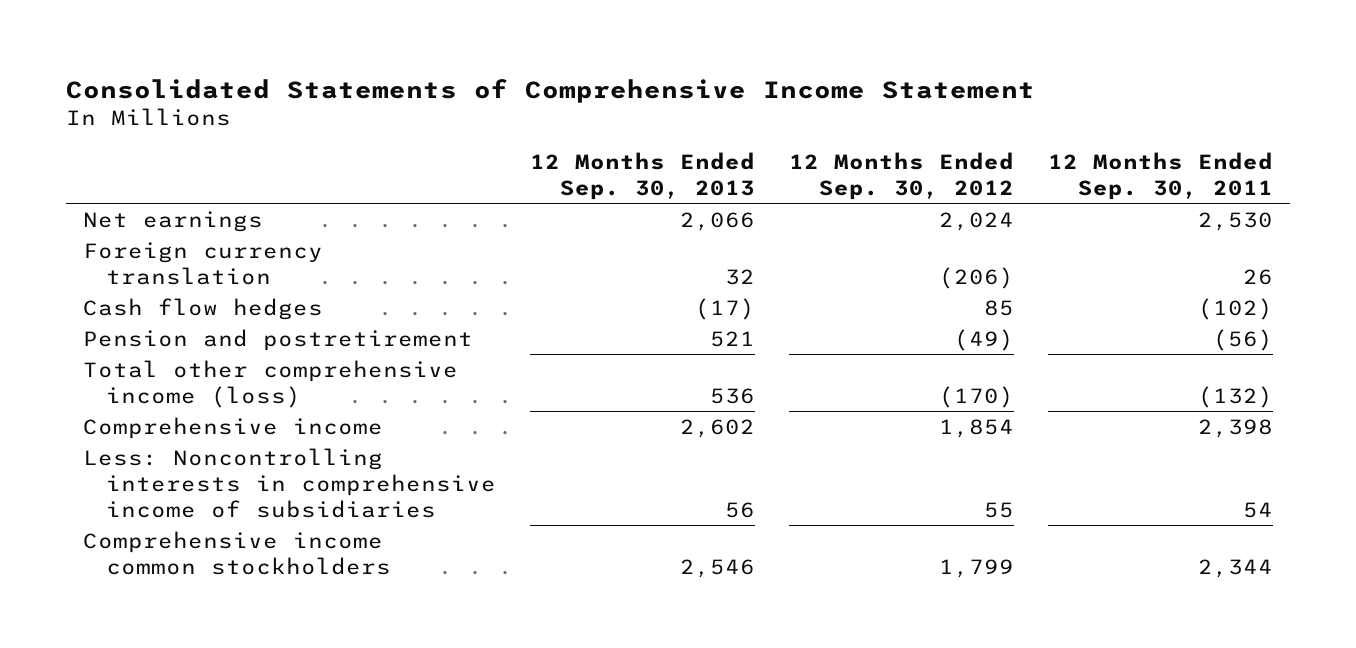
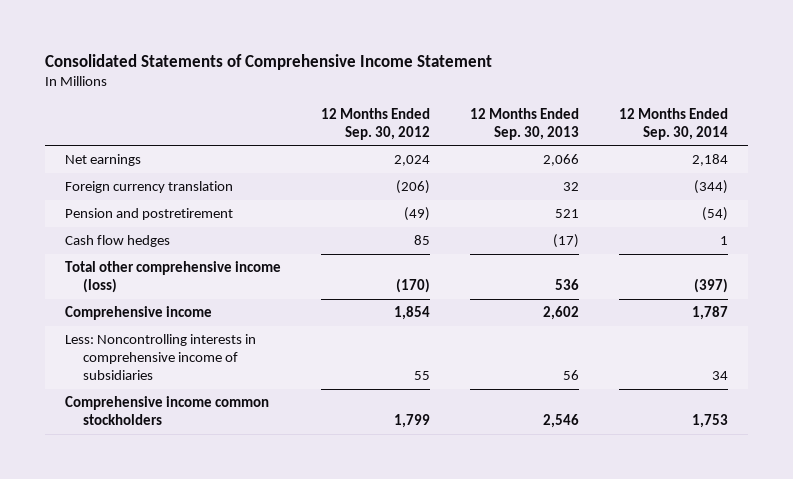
[1047,151,1273,200] 12 Months Ended Sep. 30, 2011 -> none
none -> [618,107,728,140] 12 Months Ended Sep. 30, 2014
[82,297,323,320] Cash flow hedges -> [64,235,170,248] Cash flow hedges

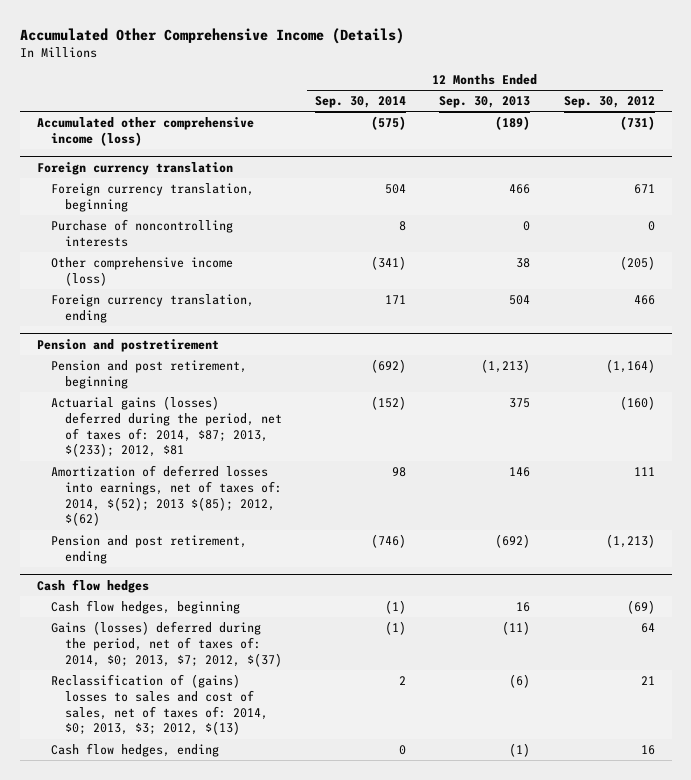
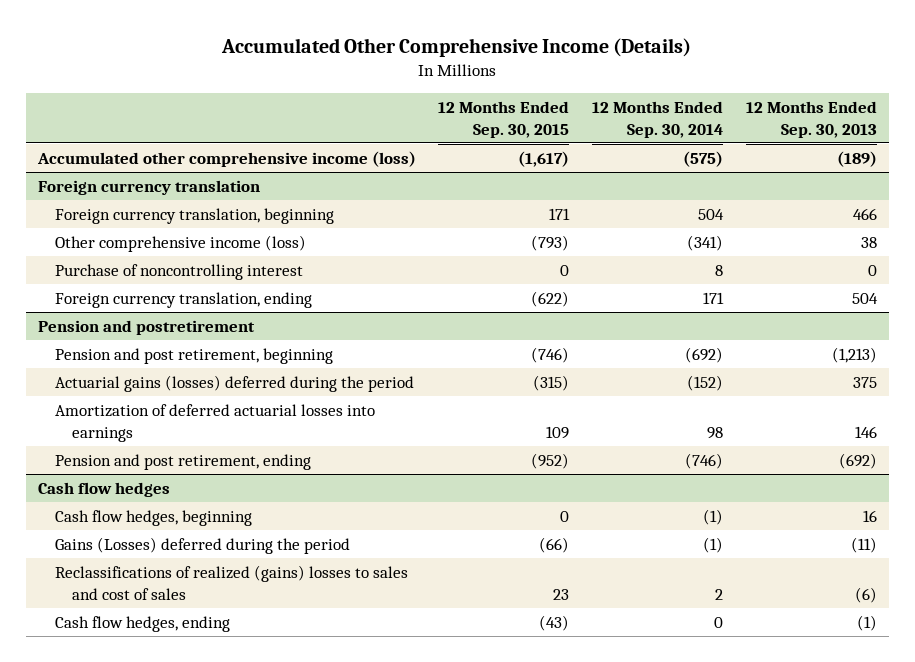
[563,96,655,109] Sep. 30, 2012 -> none
none -> [438,100,570,138] 12 Months Ended Sep. 30, 2015
[50,218,233,247] Purchase of noncontrolling interests -> none
none -> [54,263,303,280] Purchase of noncontrolling interest
[50,395,282,458] Actuarial gains (losses) deferred during the period, net of taxes of: 2014, $87; 2013, $(233); 2012, $81 -> [54,374,414,392] Actuarial gains (losses) deferred during the period
[50,464,282,527] Amortization of deferred losses into earnings, net of taxes of: 2014, $(52); 2013 $(85); 2012, $(62) -> [54,403,375,442] Amortization of deferred actuarial losses into earnings
[50,620,282,667] Gains (losses) deferred during the period, net of taxes of: 2014, $0; 2013, $7; 2012, $(37) -> [54,536,350,554] Gains (Losses) deferred during the period
[50,673,268,736] Reclassification of (gains) losses to sales and cost of sales, net of taxes of: 2014, $0; 2013, $3; 2012, $(13) -> [54,564,408,600] Reclassifications of realized (gains) losses to sales and cost of sales

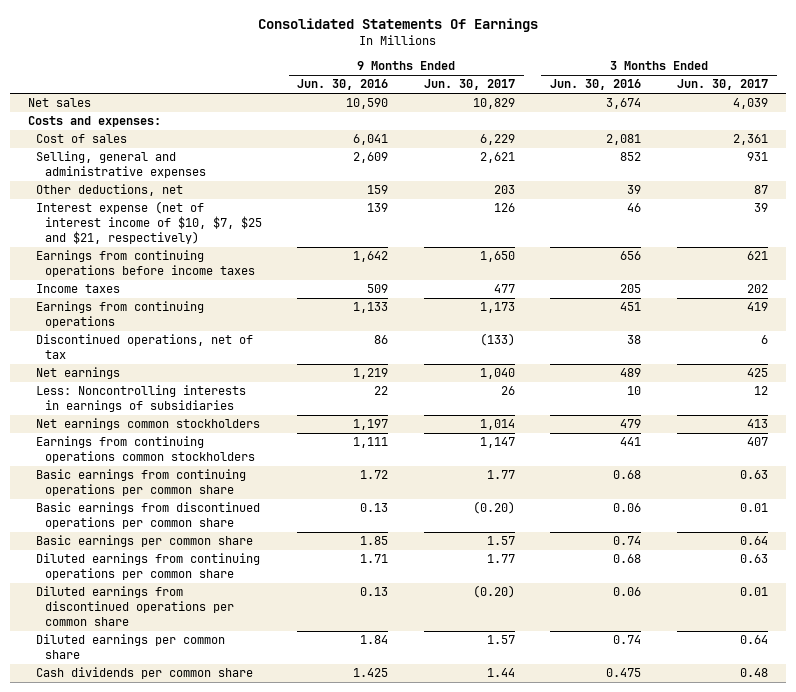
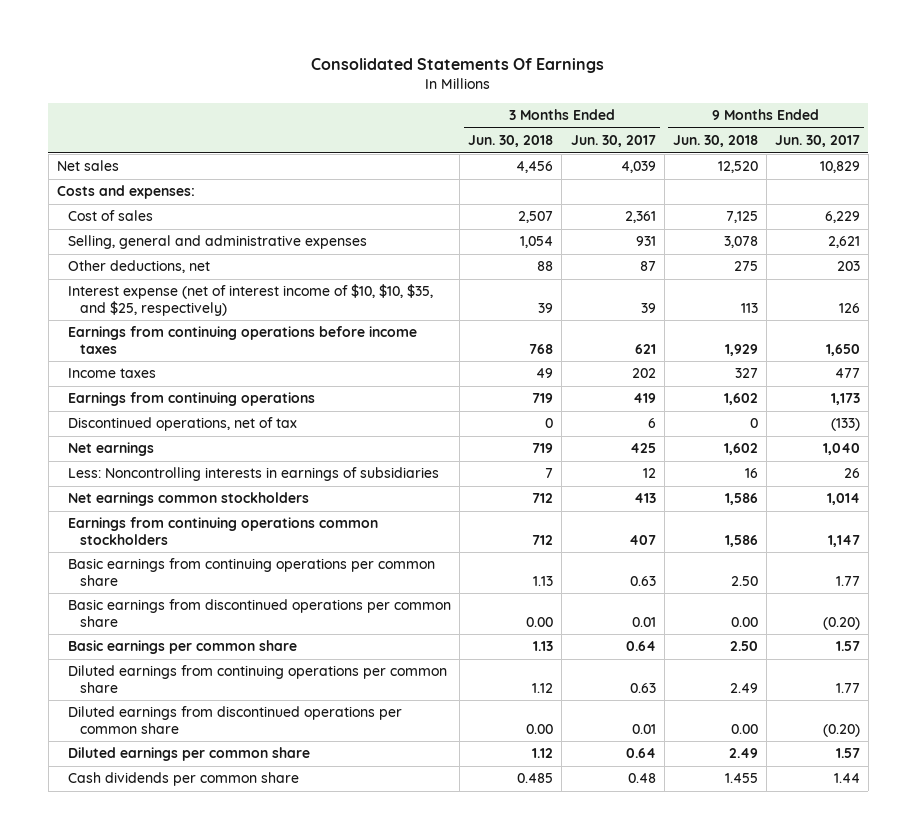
[297,79,389,91] Jun. 30, 2016 -> none
[550,79,642,91] Jun. 30, 2016 -> none
none -> [468,135,554,148] Jun. 30, 2018
none -> [672,135,758,148] Jun. 30, 2018
[36,201,262,244] Interest expense (net of interest income of $10, $7, $25 and $21, respectively) -> [68,284,434,316] Interest expense (net of interest income of $10, $10, $35, and $25, respectively)

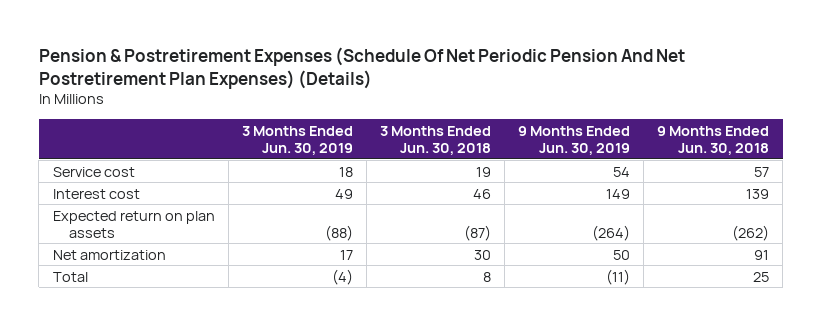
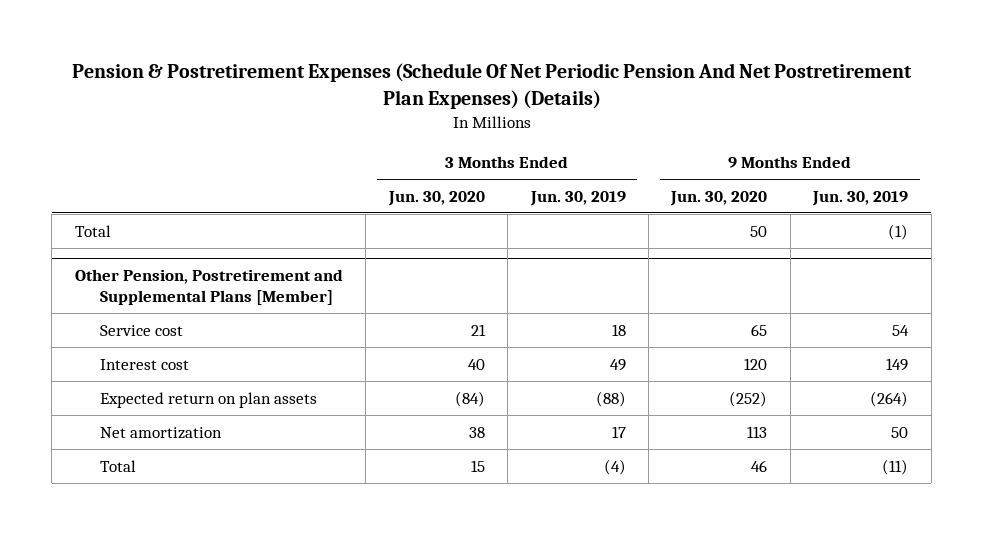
[379,125,491,155] 3 Months Ended Jun. 30, 2018 -> none
[657,125,770,155] 9 Months Ended Jun. 30, 2018 -> none
none -> [387,190,485,206] Jun. 30, 2020
none -> [670,190,768,206] Jun. 30, 2020
none -> [74,224,111,237] Total
none -> [74,269,343,306] Other Pension, Postretirement and Supplemental Plans [Member]

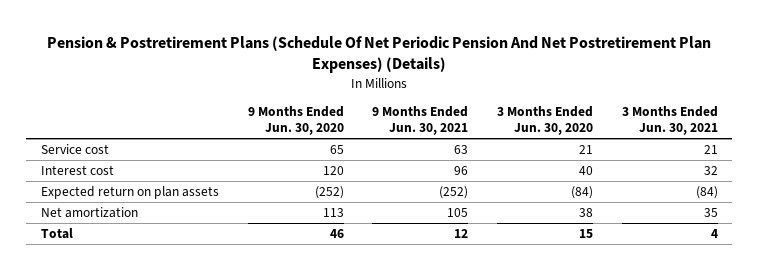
[71,63,912,110] Pension & Postretirement Expenses (Schedule Of Net Periodic Pension And Net Postretirement Plan Expenses) (Details) -> [47,35,712,74] Pension & Postretirement Plans (Schedule Of Net Periodic Pension And Net Postretirement Plan Expenses) (Details)
[529,190,626,206] Jun. 30, 2019 -> none
[812,190,909,206] Jun. 30, 2019 -> none
none -> [372,106,469,136] 9 Months Ended Jun. 30, 2021
none -> [621,106,718,136] 3 Months Ended Jun. 30, 2021
[74,224,111,237] Total -> none
[74,269,343,306] Other Pension, Postretirement and Supplemental Plans [Member] -> none

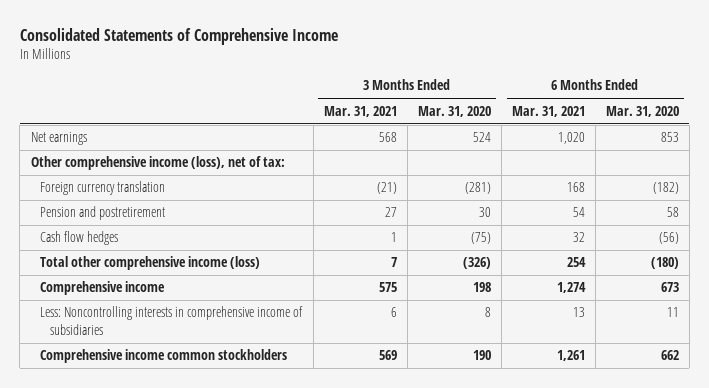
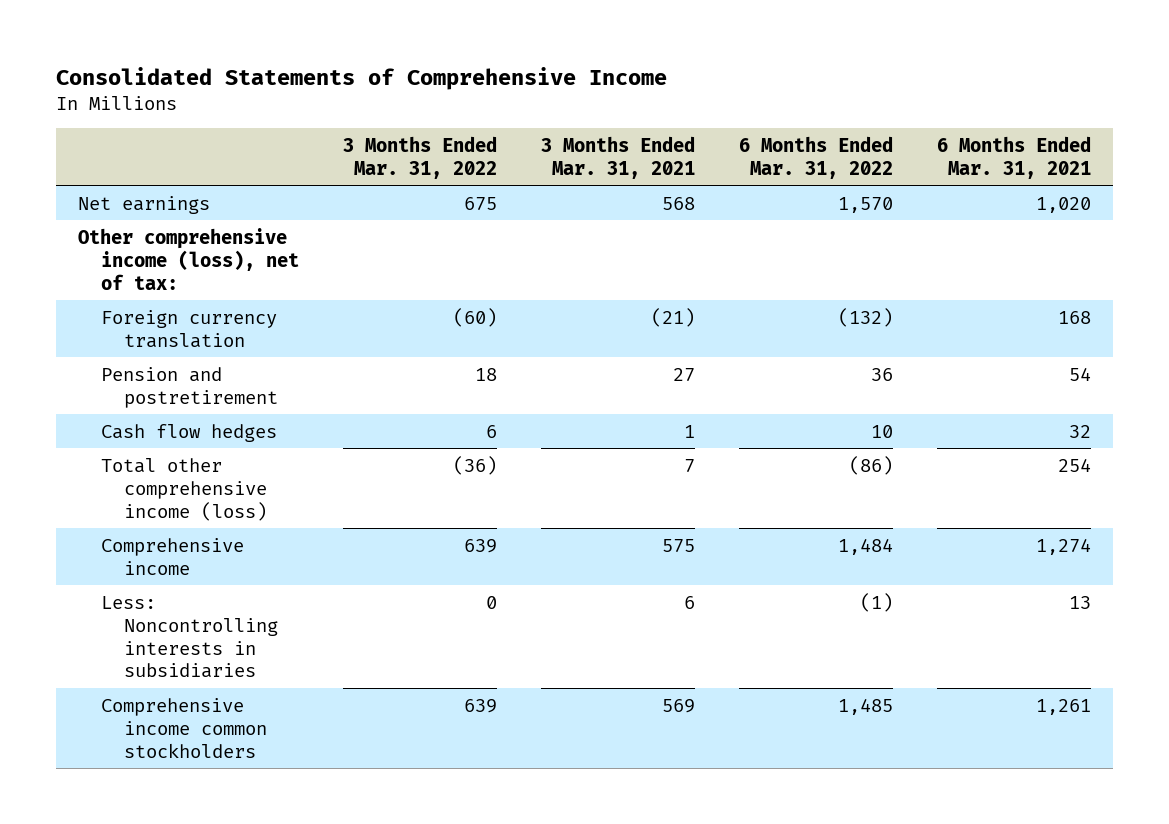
[417,105,491,117] Mar. 31, 2020 -> none
[605,105,679,117] Mar. 31, 2020 -> none
none -> [343,135,498,179] 3 Months Ended Mar. 31, 2022
none -> [739,135,894,179] 6 Months Ended Mar. 31, 2022
[40,306,304,336] Less: Noncontrolling interests in comprehensive income of subsidiaries -> [101,595,279,679] Less: Noncontrolling interests in subsidiaries

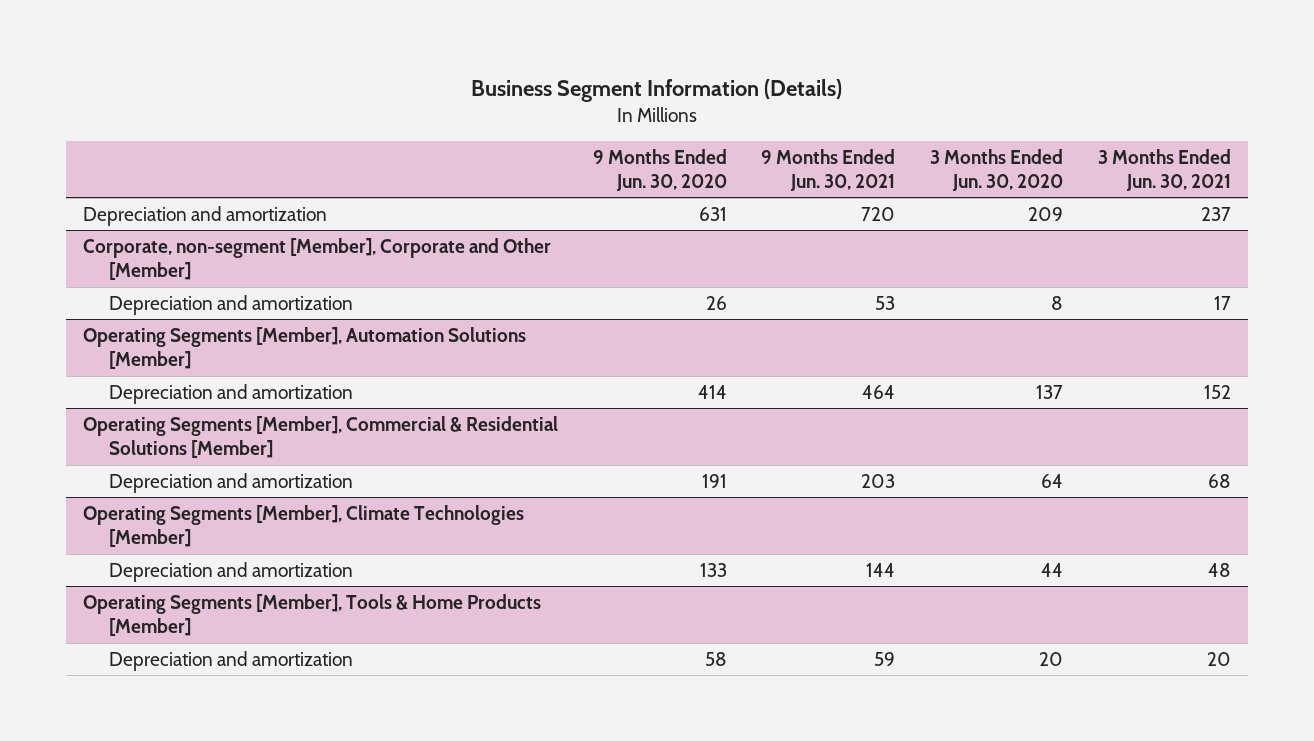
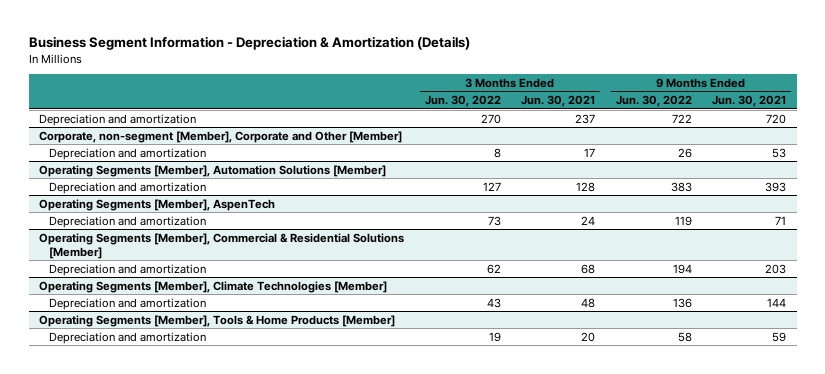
[470,78,842,102] Business Segment Information (Details) -> [28,35,470,50] Business Segment Information - Depreciation & Amortization (Details)
[592,148,727,191] 9 Months Ended Jun. 30, 2020 -> none
[930,148,1064,191] 3 Months Ended Jun. 30, 2020 -> none
none -> [424,95,501,108] Jun. 30, 2022
none -> [615,95,692,108] Jun. 30, 2022
[862,384,896,399] 464 -> [765,181,787,192] 393
[1203,384,1231,399] 152 -> [576,181,596,192] 128
none -> [39,198,276,211] Operating Segments [Member], AspenTech
none -> [49,215,207,228] Depreciation and amortization

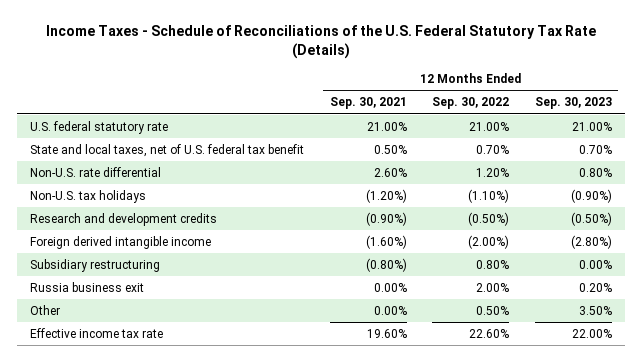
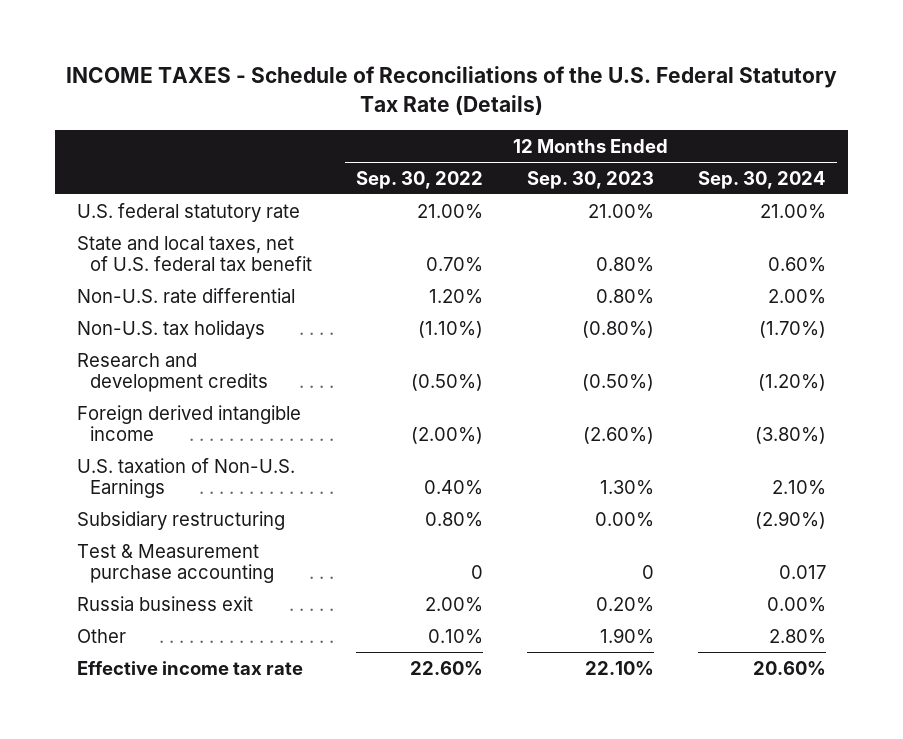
[45,25,596,60] Income Taxes - Schedule of Reconciliations of the U.S. Federal Statutory Tax Rate (Details) -> [65,66,837,116] INCOME TAXES - Schedule of Reconciliations of the U.S. Federal Statutory Tax Rate (Details)
[329,97,407,110] Sep. 30, 2021 -> none
none -> [698,170,827,189] Sep. 30, 2024
[578,144,612,154] 0.70% -> [596,256,655,272] 0.80%
[570,188,612,203] (0.90%) -> [582,320,655,338] (0.80%)
[570,234,612,249] (2.80%) -> [583,426,655,444] (2.60%)
none -> [76,457,295,498] U.S. taxation of Non-U.S. Earnings
none -> [76,543,275,583] Test & Measurement purchase accounting
[476,305,510,315] 0.50% -> [428,628,484,644] 0.10%
[578,305,612,315] 3.50% -> [600,627,655,644] 1.90%
[571,328,612,338] 22.00% -> [585,660,655,675] 22.10%

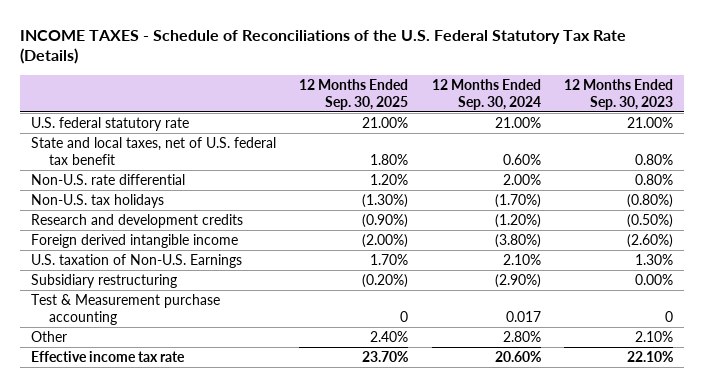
[356,170,484,189] Sep. 30, 2022 -> none
none -> [299,78,409,110] 12 Months Ended Sep. 30, 2025
[76,595,253,611] Russia business exit -> none
[600,627,655,644] 1.90% -> [634,331,673,343] 2.10%

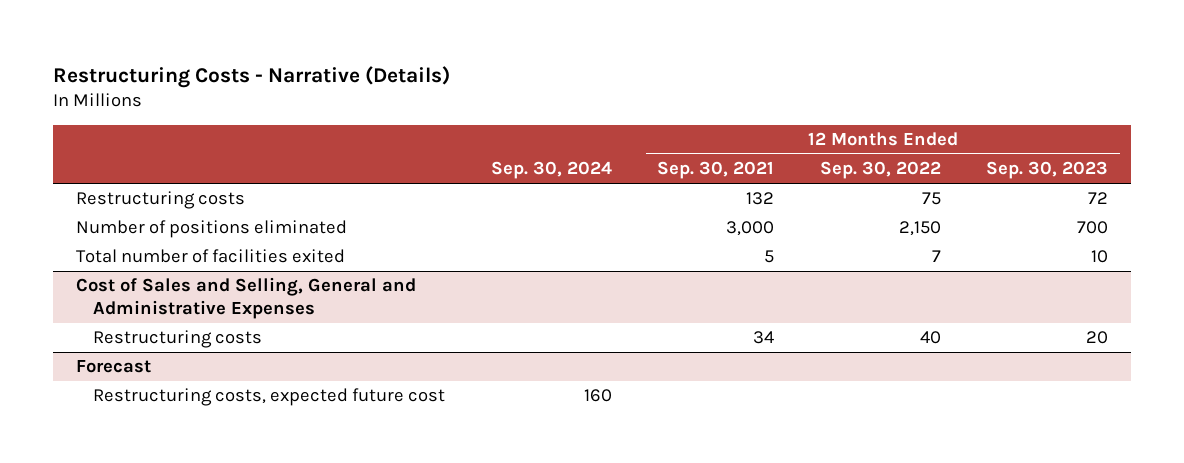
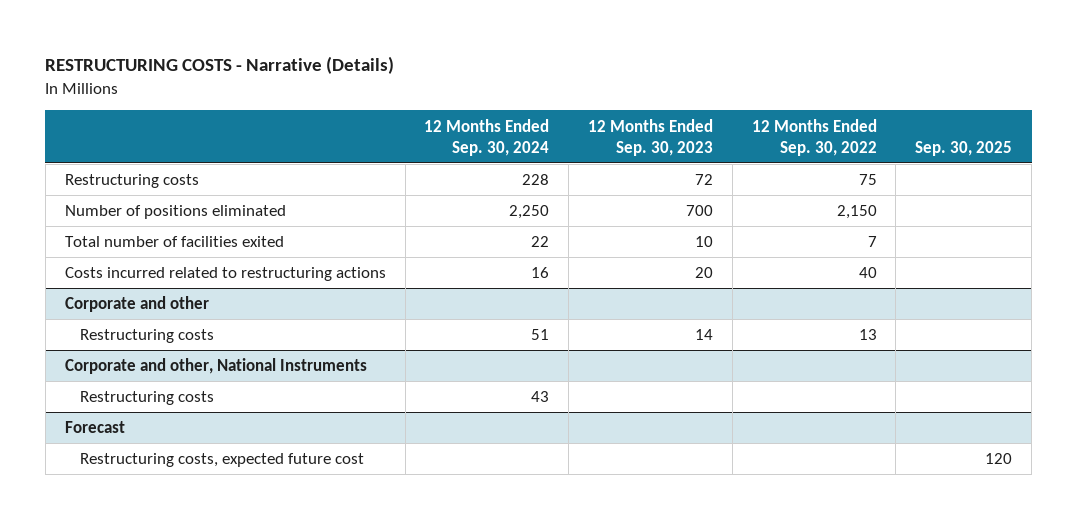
[53,65,451,88] Restructuring Costs - Narrative (Details) -> [45,56,395,75] RESTRUCTURING COSTS - Narrative (Details)
[490,161,612,180] Sep. 30, 2024 -> none
[657,161,775,180] Sep. 30, 2021 -> none
none -> [424,118,550,156] 12 Months Ended Sep. 30, 2024
none -> [915,140,1013,156] Sep. 30, 2025
[75,277,416,320] Cost of Sales and Selling, General and Administrative Expenses -> none
none -> [64,267,386,282] Costs incurred related to restructuring actions
none -> [64,296,209,313] Corporate and other
[919,331,941,345] 40 -> [858,329,877,341] 13
[1086,331,1109,345] 20 -> [694,329,713,341] 14
none -> [64,358,367,375] Corporate and other, National Instruments
none -> [79,391,214,406] Restructuring costs

